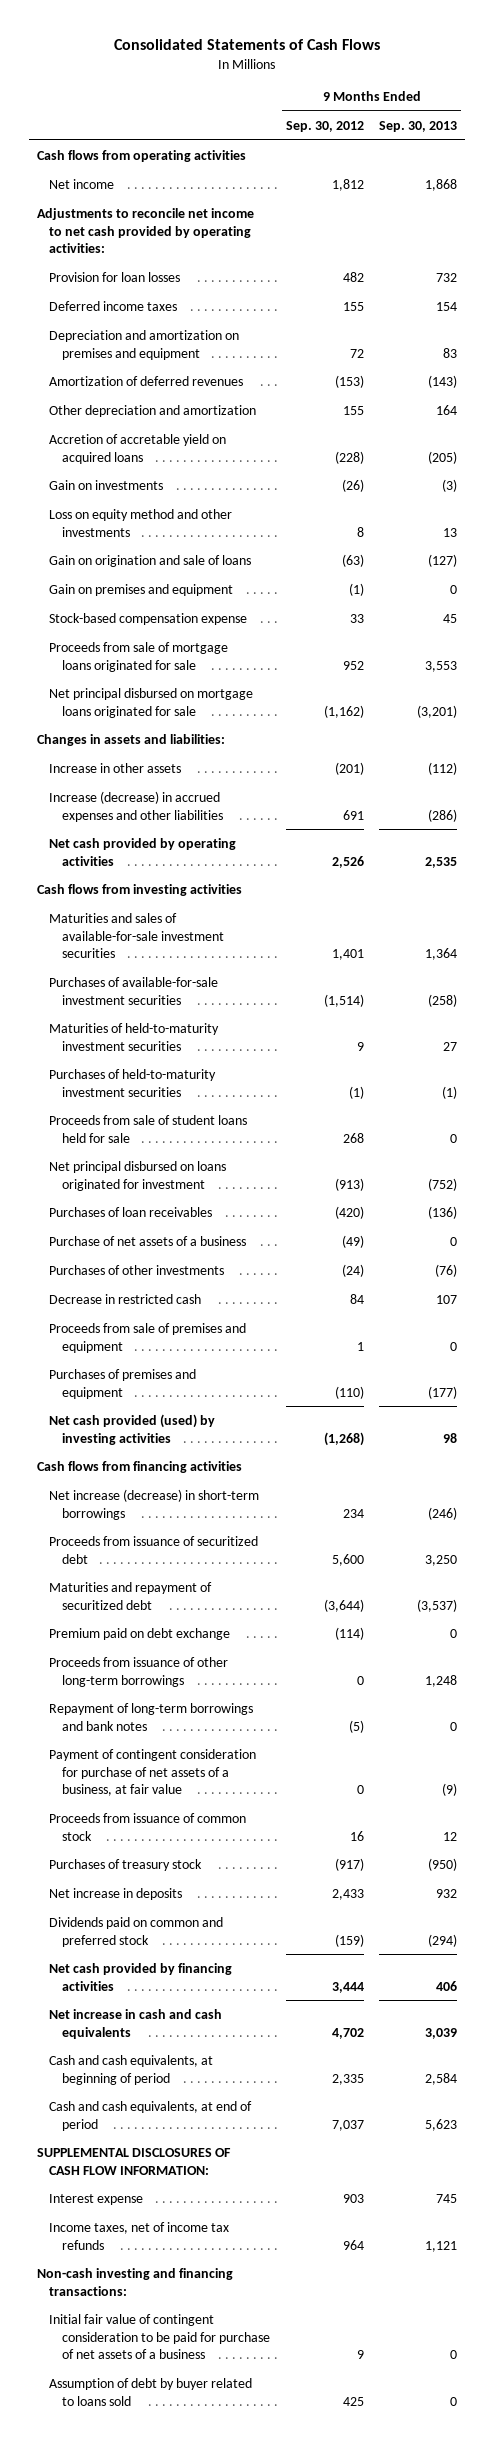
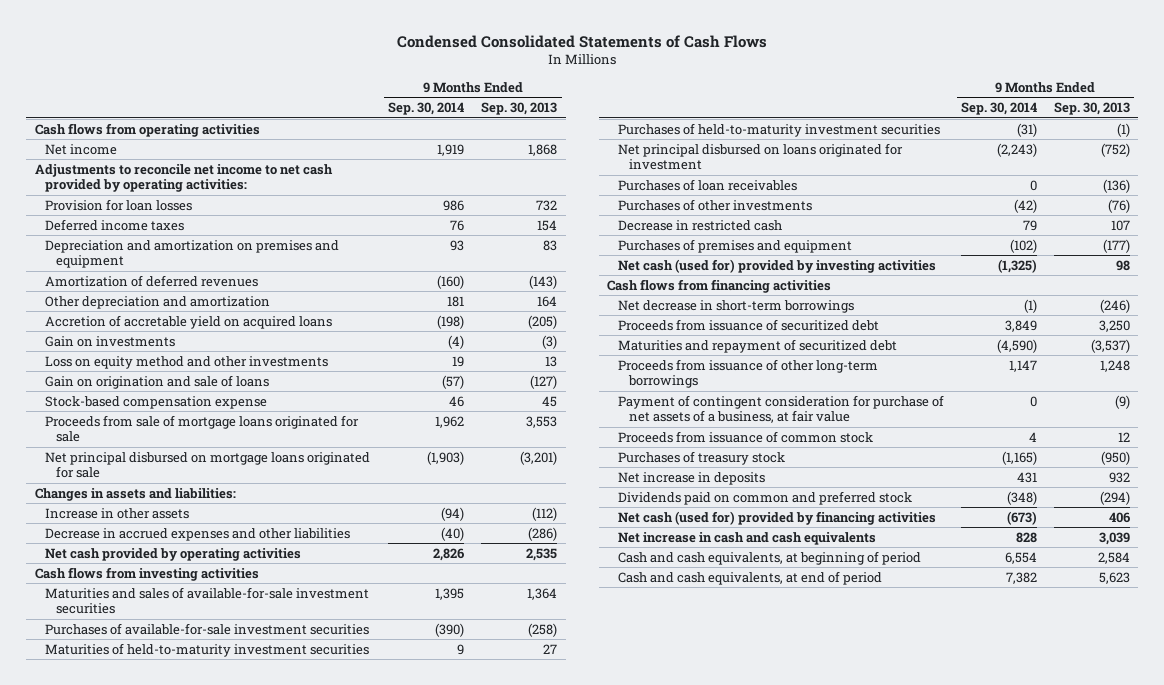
[113,39,380,51] Consolidated Statements of Cash Flows -> [397,34,768,48] Condensed Consolidated Statements of Cash Flows
[285,120,364,132] Sep. 30, 2012 -> none
none -> [388,102,465,116] Sep. 30, 2014
[49,583,234,596] Gain on premises and equipment -> none
[49,790,223,822] Increase (decrease) in accrued expenses and other liabilities -> [45,527,351,541] Decrease in accrued expenses and other liabilities
[49,1114,248,1143] Proceeds from sale of student loans held for sale -> none
[49,1235,247,1246] Purchase of net assets of a business -> none
[49,1322,247,1353] Proceeds from sale of premises and equipment -> none
[49,1413,216,1445] Net cash provided (used) by investing activities -> [617,258,936,273] Net cash (used for) provided by investing activities
[49,1488,260,1520] Net increase (decrease) in short-term borrowings -> [617,299,854,313] Net decrease in short-term borrowings
[49,1627,231,1640] Premium paid on debt exchange -> none
[49,1702,254,1731] Repayment of long-term borrowings and bank notes -> none
[49,1962,233,1991] Net cash provided by financing activities -> [617,510,936,525] Net cash (used for) provided by financing activities
[36,2147,231,2175] SUPPLEMENTAL DISCLOSURES OF CASH FLOW INFORMATION: -> none
[49,2193,144,2205] Interest expense -> none
[49,2221,230,2250] Income taxes, net of income tax refunds -> none
[36,2267,233,2296] Non-cash investing and financing transactions: -> none
[49,2313,270,2360] Initial fair value of contingent consideration to be paid for purchase of net assets of a business -> none
[49,2377,253,2406] Assumption of debt by buyer related to loans sold -> none

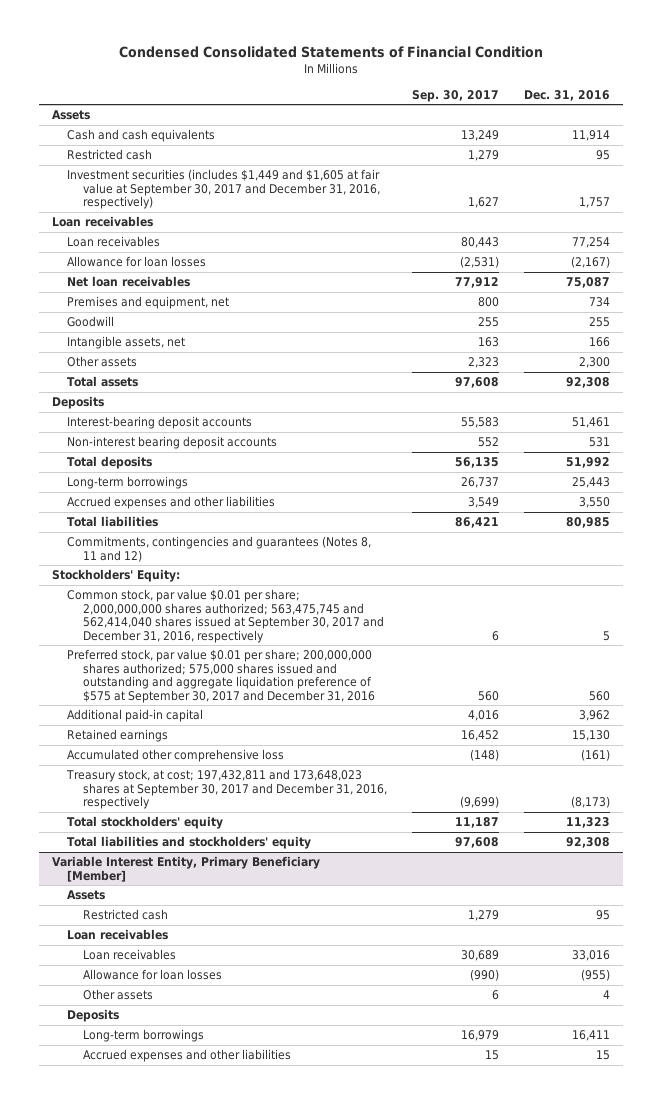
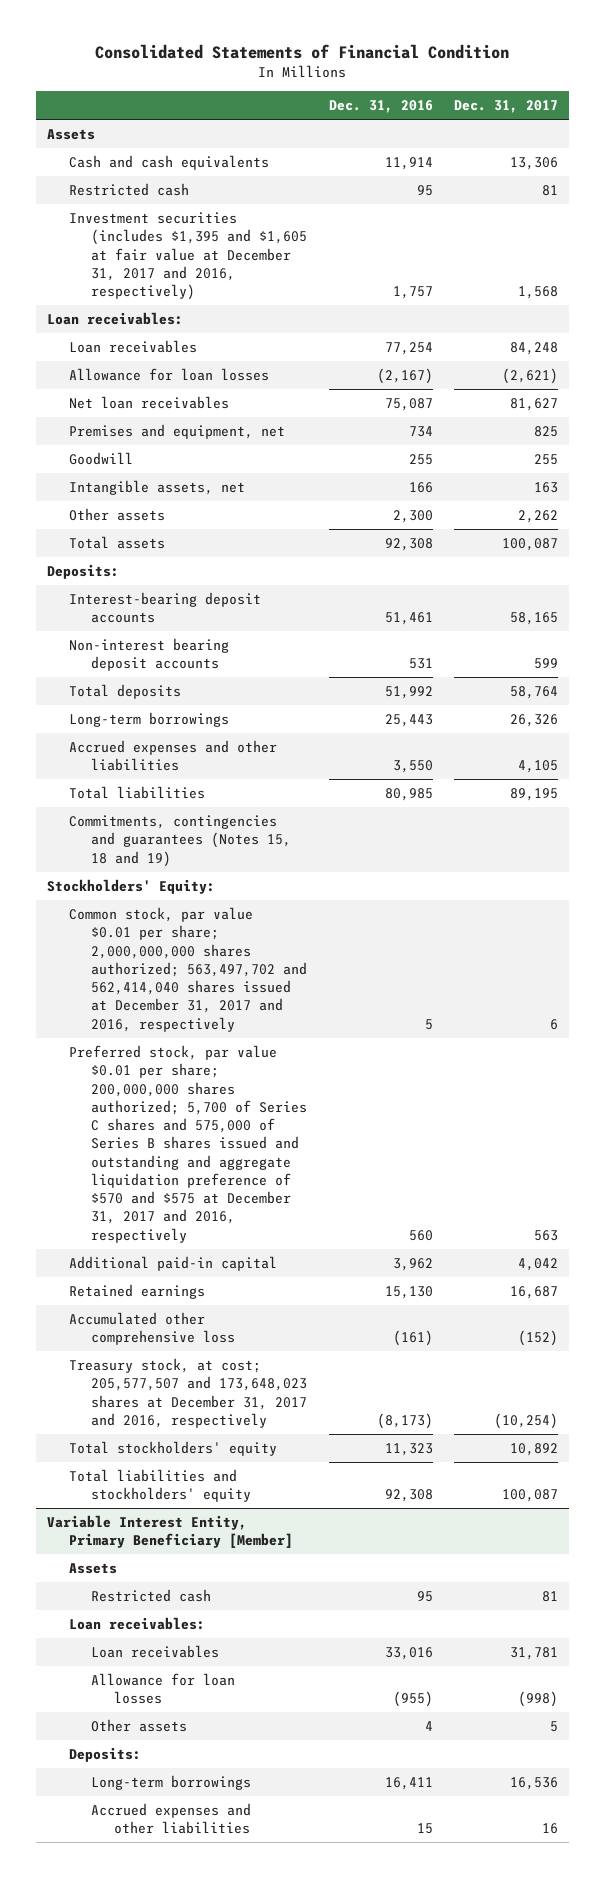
[118,46,543,59] Condensed Consolidated Statements of Financial Condition -> [95,44,510,60] Consolidated Statements of Financial Condition
[412,89,500,102] Sep. 30, 2017 -> none
none -> [454,100,559,114] Dec. 31, 2017
[67,169,381,210] Investment securities (includes $1,449 and $1,605 at fair value at September 30, 2017 and December 31, 2016, respectively) -> [69,212,308,301] Investment securities (includes $1,395 and $1,605 at fair value at December 31, 2017 and 2016, respectively)
[51,216,153,228] Loan receivables -> [46,312,183,326] Loan receivables:
[51,396,104,410] Deposits -> [46,564,119,580] Deposits:
[67,536,372,562] Commitments, contingencies and guarantees (Notes 8, 11 and 12) -> [69,815,292,867] Commitments, contingencies and guarantees (Notes 15, 18 and 19)
[67,589,385,643] Common stock, par value $0.01 per share; 2,000,000,000 shares authorized; 563,475,745 and 562,414,040 shares issued at September 30, 2017 and December 31, 2016, respectively -> [69,907,308,1032] Common stock, par value $0.01 per share; 2,000,000,000 shares authorized; 563,497,702 and 562,414,040 shares issued at December 31, 2017 and 2016, respectively
[67,649,376,703] Preferred stock, par value $0.01 per share; 200,000,000 shares authorized; 575,000 shares issued and outstanding and aggregate liquidation preference of $575 at September 30, 2017 and December 31, 2016 -> [69,1045,308,1243] Preferred stock, par value $0.01 per share; 200,000,000 shares authorized; 5,700 of Series C shares and 575,000 of Series B shares issued and outstanding and aggregate liquidation preference of $570 and $575 at December 31, 2017 and 2016, respectively
[66,769,388,810] Treasury stock, at cost; 197,432,811 and 173,648,023 shares at September 30, 2017 and December 31, 2016, respectively -> [69,1358,308,1428] Treasury stock, at cost; 205,577,507 and 173,648,023 shares at December 31, 2017 and 2016, respectively
[67,929,169,941] Loan receivables -> [69,1617,206,1631] Loan receivables:
[67,1009,120,1023] Deposits -> [69,1747,142,1763] Deposits:

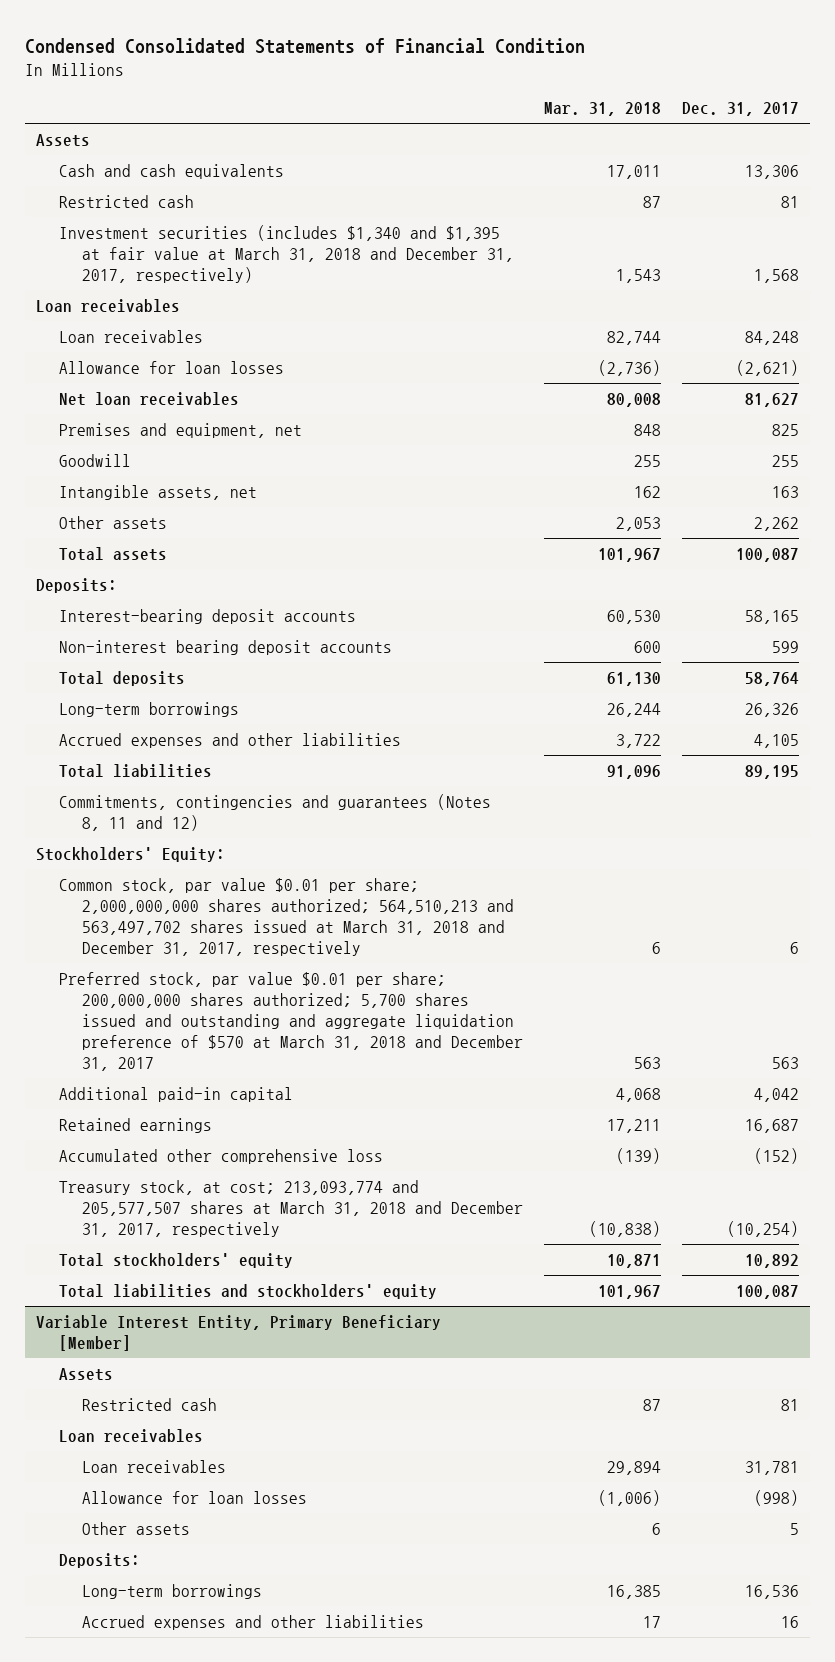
[95,44,510,60] Consolidated Statements of Financial Condition -> [25,37,586,54] Condensed Consolidated Statements of Financial Condition
[328,100,433,114] Dec. 31, 2016 -> none
none -> [543,102,661,117] Mar. 31, 2018
[69,212,308,301] Investment securities (includes $1,395 and $1,605 at fair value at December 31, 2017 and 2016, respectively) -> [58,224,514,283] Investment securities (includes $1,340 and $1,395 at fair value at March 31, 2018 and December 31, 2017, respectively)
[46,312,183,326] Loan receivables: -> [35,298,180,313] Loan receivables
[69,815,292,867] Commitments, contingencies and guarantees (Notes 15, 18 and 19) -> [58,793,491,831] Commitments, contingencies and guarantees (Notes 8, 11 and 12)
[69,907,308,1032] Common stock, par value $0.01 per share; 2,000,000,000 shares authorized; 563,497,702 and 562,414,040 shares issued at December 31, 2017 and 2016, respectively -> [58,877,514,956] Common stock, par value $0.01 per share; 2,000,000,000 shares authorized; 564,510,213 and 563,497,702 shares issued at March 31, 2018 and December 31, 2017, respectively
[69,1045,308,1243] Preferred stock, par value $0.01 per share; 200,000,000 shares authorized; 5,700 of Series C shares and 575,000 of Series B shares issued and outstanding and aggregate liquidation preference of $570 and $575 at December 31, 2017 and 2016, respectively -> [58,971,523,1071] Preferred stock, par value $0.01 per share; 200,000,000 shares authorized; 5,700 shares issued and outstanding and aggregate liquidation preference of $570 at March 31, 2018 and December 31, 2017
[69,1358,308,1428] Treasury stock, at cost; 205,577,507 and 173,648,023 shares at December 31, 2017 and 2016, respectively -> [58,1179,523,1237] Treasury stock, at cost; 213,093,774 and 205,577,507 shares at March 31, 2018 and December 31, 2017, respectively
[69,1617,206,1631] Loan receivables: -> [58,1428,203,1443] Loan receivables

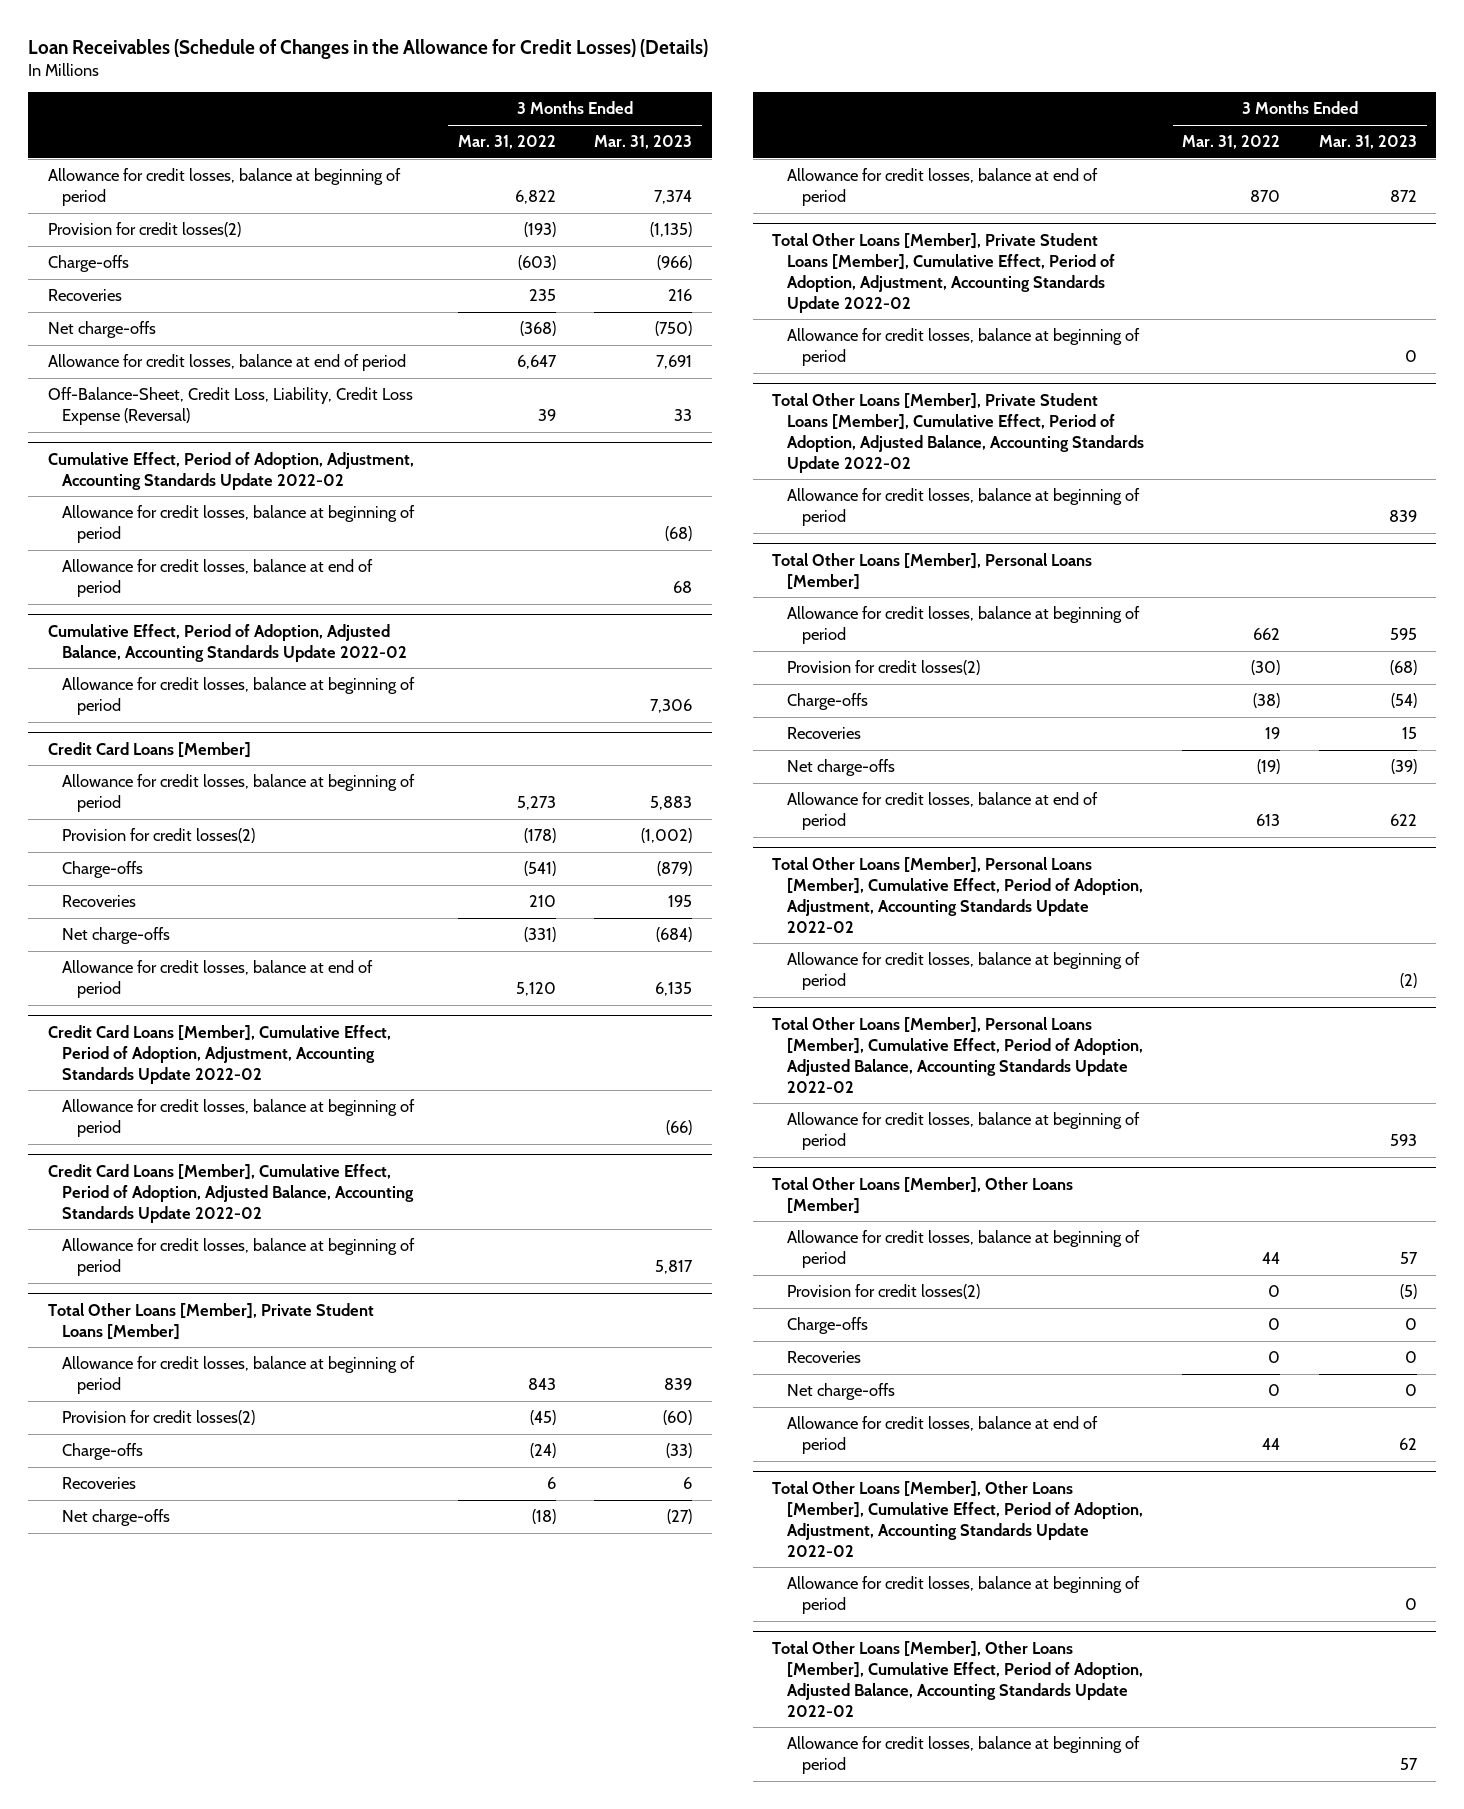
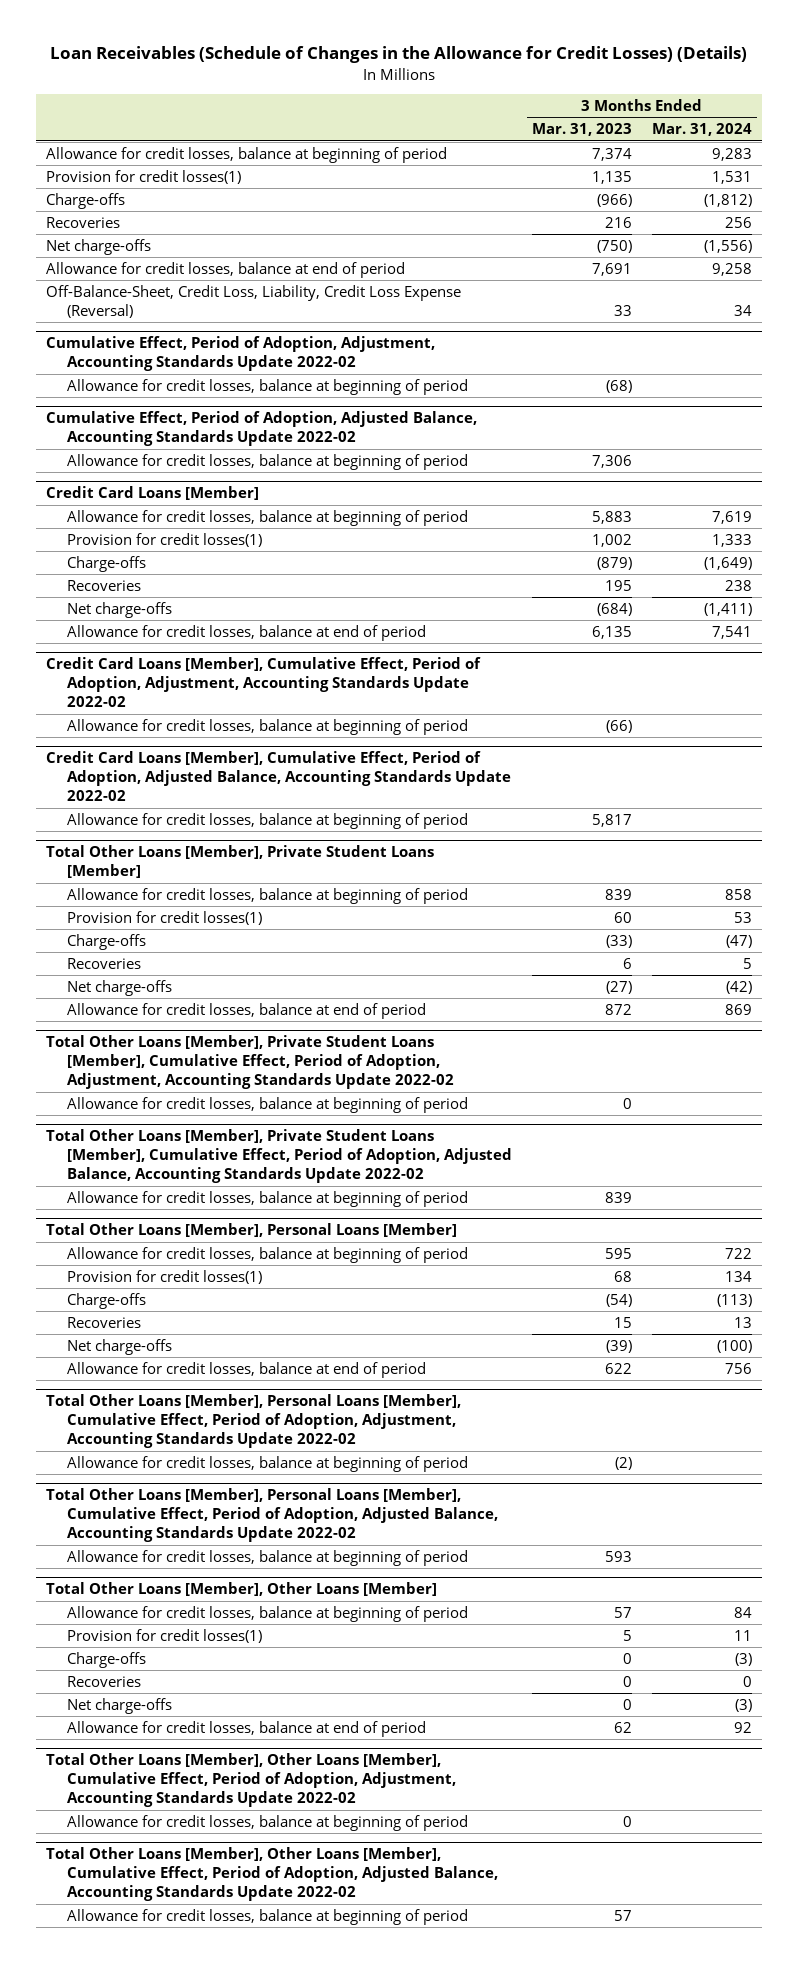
[457,135,556,150] Mar. 31, 2022 -> none
none -> [652,123,753,137] Mar. 31, 2024
[47,222,241,238] Provision for credit losses(2) -> [46,169,242,184] Provision for credit losses(1)
[650,222,693,238] (1,135) -> [592,170,633,184] 1,135
[62,559,374,598] Allowance for credit losses, balance at end of period -> none
[62,828,256,844] Provision for credit losses(2) -> [67,532,263,547] Provision for credit losses(1)
[641,828,693,844] (1,002) -> [592,533,633,547] 1,002
[62,1410,256,1426] Provision for credit losses(2) -> [67,910,263,925] Provision for credit losses(1)
[663,1410,693,1426] (60) -> [614,911,633,923] 60
[786,660,980,676] Provision for credit losses(2) -> [67,1269,263,1284] Provision for credit losses(1)
[1389,660,1417,676] (68) -> [614,1270,633,1282] 68
[786,1284,980,1300] Provision for credit losses(2) -> [67,1628,263,1643] Provision for credit losses(1)
[1399,1284,1417,1300] (5) -> [623,1629,633,1641] 5

